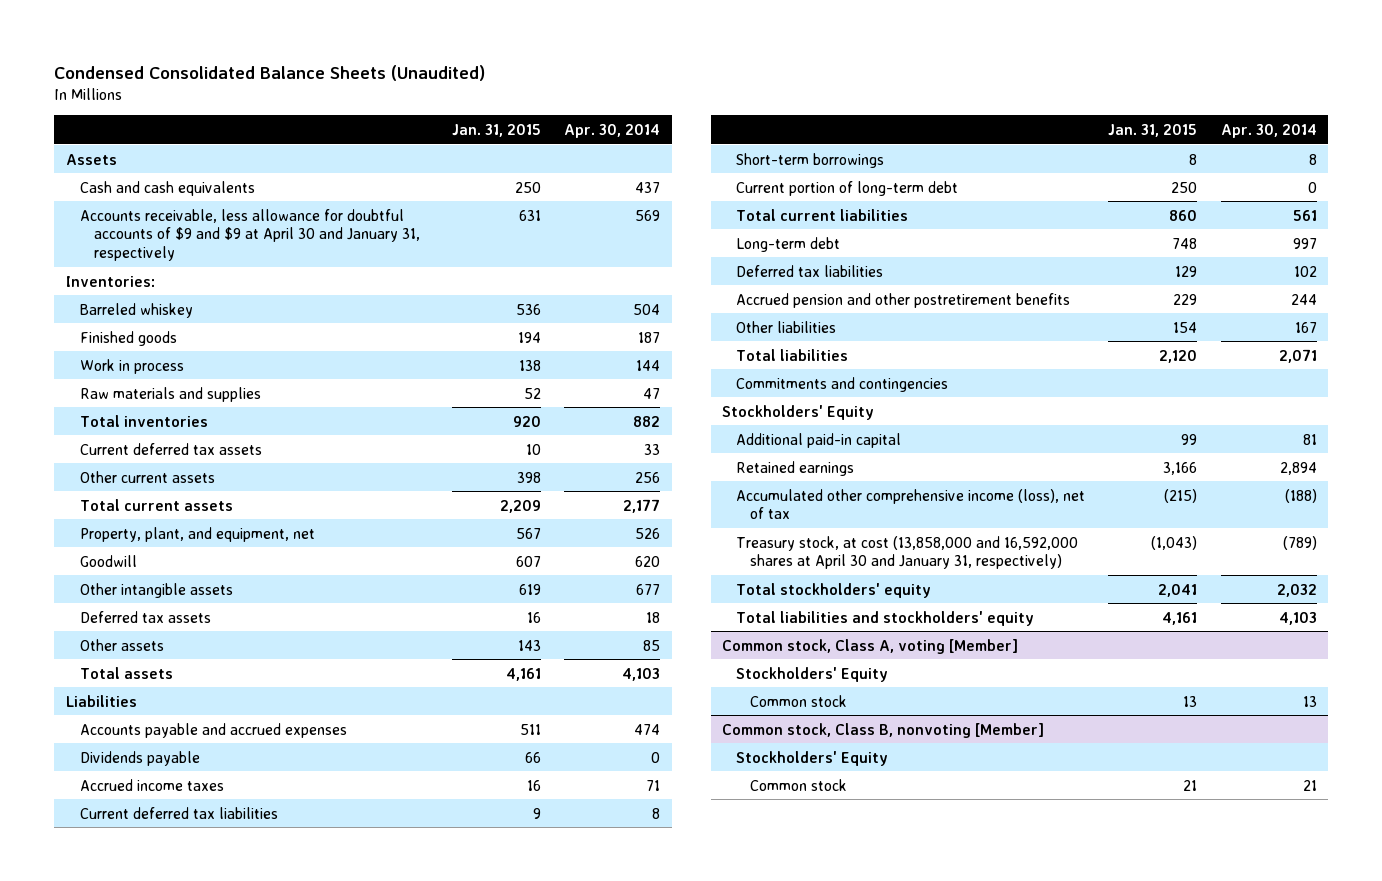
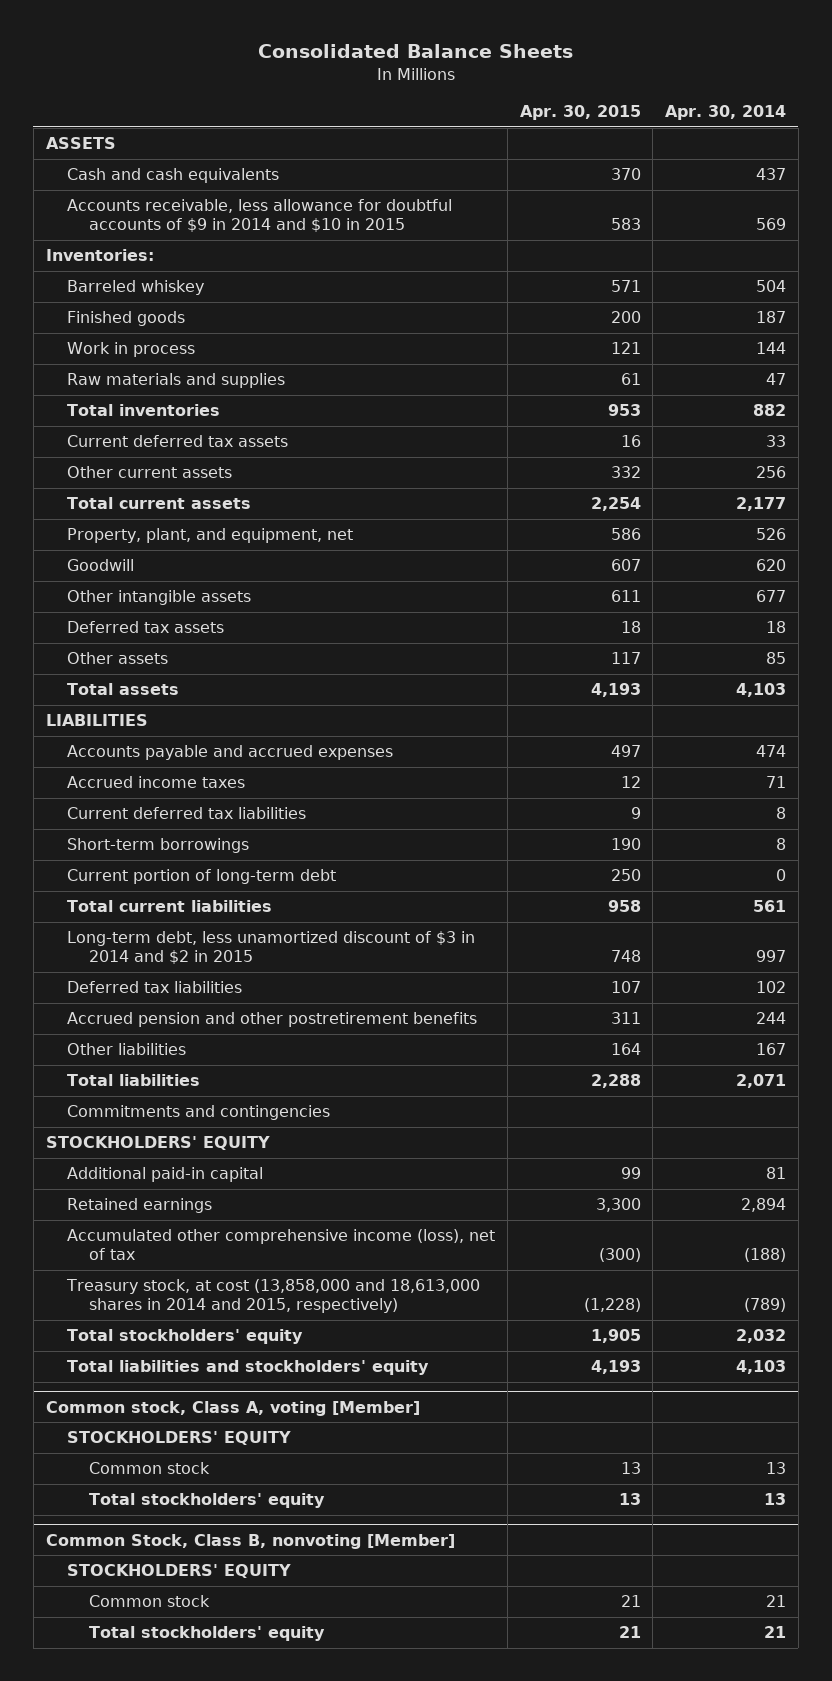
[54,64,486,81] Condensed Consolidated Balance Sheets (Unaudited) -> [257,44,573,59] Consolidated Balance Sheets
[452,123,542,137] Jan. 31, 2015 -> none
none -> [519,105,641,121] Apr. 30, 2015
[65,153,117,165] Assets -> [45,137,116,150] ASSETS
[79,208,420,261] Accounts receivable, less allowance for doubtful accounts of $9 and $9 at April 30 and January 31, respectively -> [67,199,453,233] Accounts receivable, less allowance for doubtful accounts of $9 in 2014 and $10 in 2015
[65,694,137,707] Liabilities -> [45,714,148,727] LIABILITIES
[79,750,200,766] Dividends payable -> none
[736,236,841,252] Long-term debt -> [67,931,476,965] Long-term debt, less unamortized discount of $3 in 2014 and $2 in 2015
[722,404,875,420] Stockholders' Equity -> [45,1136,270,1151] STOCKHOLDERS' EQUITY
[736,535,1079,570] Treasury stock, at cost (13,858,000 and 16,592,000 shares at April 30 and January 31, respectively) -> [66,1279,481,1314] Treasury stock, at cost (13,858,000 and 18,613,000 shares in 2014 and 2015, respectively)
[736,666,889,682] Stockholders' Equity -> [67,1431,292,1446] STOCKHOLDERS' EQUITY
none -> [88,1493,325,1509] Total stockholders' equity
[722,722,1045,738] Common stock, Class B, nonvoting [Member] -> [45,1533,455,1549] Common Stock, Class B, nonvoting [Member]
[736,750,889,766] Stockholders' Equity -> [67,1564,292,1579] STOCKHOLDERS' EQUITY
none -> [88,1626,325,1642] Total stockholders' equity

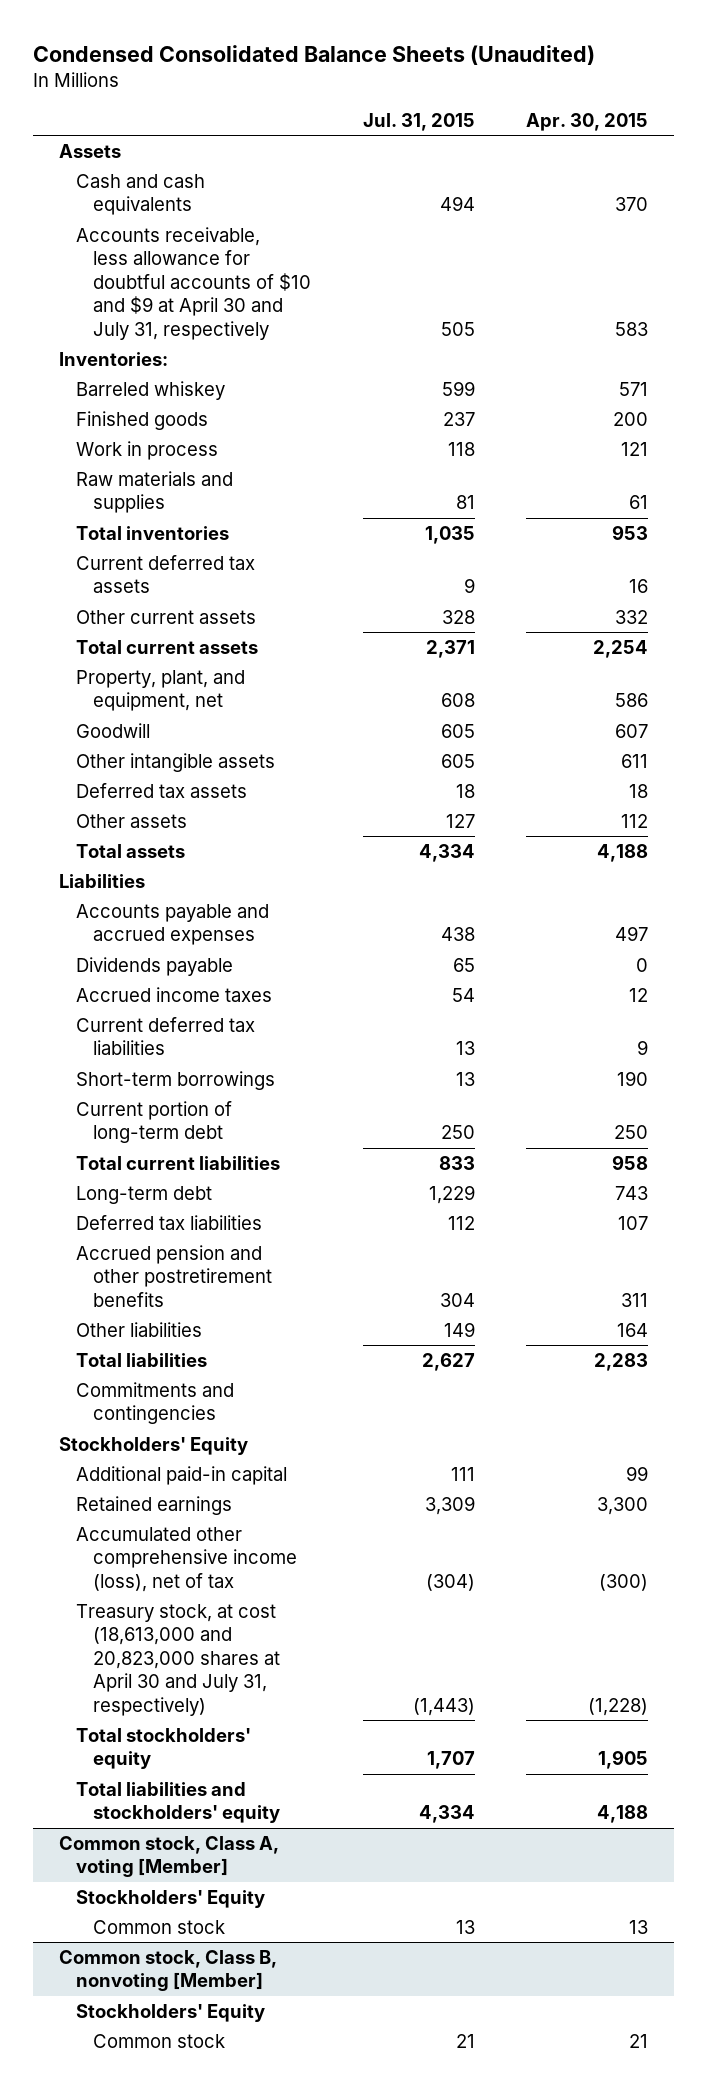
[257,44,573,59] Consolidated Balance Sheets -> [32,44,595,65] Condensed Consolidated Balance Sheets (Unaudited)
[665,105,787,121] Apr. 30, 2014 -> none
none -> [362,113,475,132] Jul. 31, 2015
[45,137,116,150] ASSETS -> [58,143,121,158] Assets
[67,199,453,233] Accounts receivable, less allowance for doubtful accounts of $9 in 2014 and $10 in 2015 -> [75,226,312,340] Accounts receivable, less allowance for doubtful accounts of $10 and $9 at April 30 and July 31, respectively
[610,652,641,665] 117 -> [621,813,649,828] 112
[590,683,641,698] 4,193 -> [597,843,649,862] 4,188
[45,714,148,727] LIABILITIES -> [58,873,145,888] Liabilities
none -> [75,956,233,976] Dividends payable
[67,931,476,965] Long-term debt, less unamortized discount of $3 in 2014 and $2 in 2015 -> [75,1185,212,1204] Long-term debt
[610,950,641,963] 748 -> [615,1185,649,1200] 743
[590,1074,641,1089] 2,288 -> [594,1352,649,1371] 2,283
[45,1136,270,1151] STOCKHOLDERS' EQUITY -> [58,1436,248,1455] Stockholders' Equity
[66,1279,481,1314] Treasury stock, at cost (13,858,000 and 18,613,000 shares in 2014 and 2015, respectively) -> [75,1603,281,1716] Treasury stock, at cost (18,613,000 and 20,823,000 shares at April 30 and July 31, respectively)
[590,1360,641,1375] 4,193 -> [597,1805,649,1824] 4,188
[67,1431,292,1446] STOCKHOLDERS' EQUITY -> [75,1889,265,1908] Stockholders' Equity
[88,1493,325,1509] Total stockholders' equity -> none
[45,1533,455,1549] Common Stock, Class B, nonvoting [Member] -> [58,1949,277,1992] Common stock, Class B, nonvoting [Member]
[67,1564,292,1579] STOCKHOLDERS' EQUITY -> [75,2003,265,2022] Stockholders' Equity
[88,1626,325,1642] Total stockholders' equity -> none

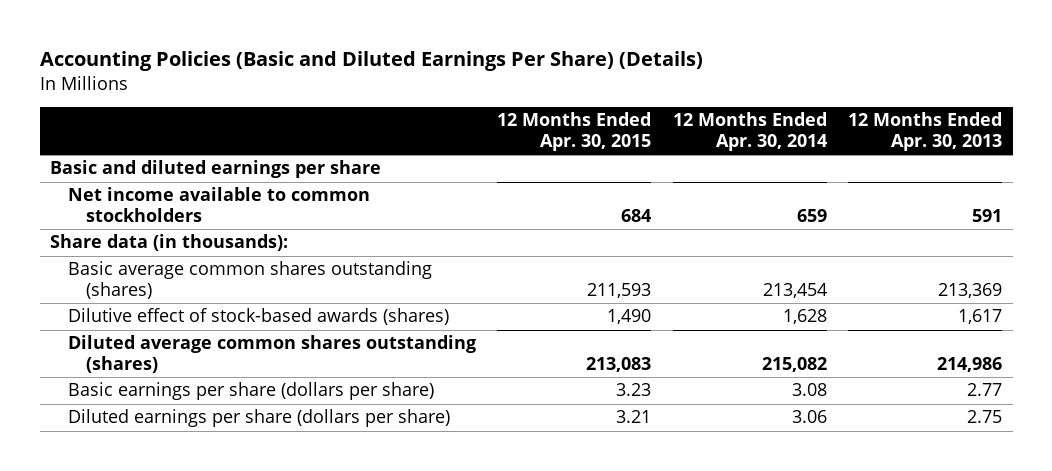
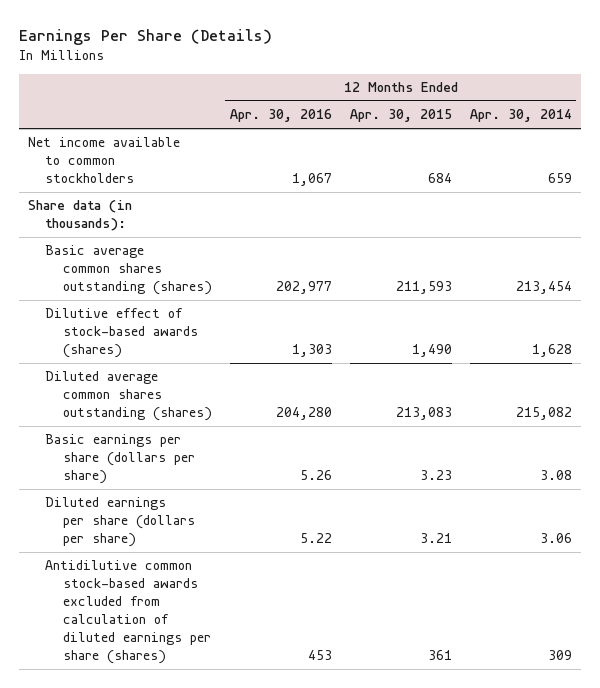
[39,51,703,72] Accounting Policies (Basic and Diluted Earnings Per Share) (Details) -> [19,28,273,45] Earnings Per Share (Details)
[848,112,1003,152] 12 Months Ended Apr. 30, 2013 -> none
none -> [229,109,332,123] Apr. 30, 2016
[50,160,382,179] Basic and diluted earnings per share -> none
none -> [45,560,211,664] Antidilutive common stock-based awards excluded from calculation of diluted earnings per share (shares)

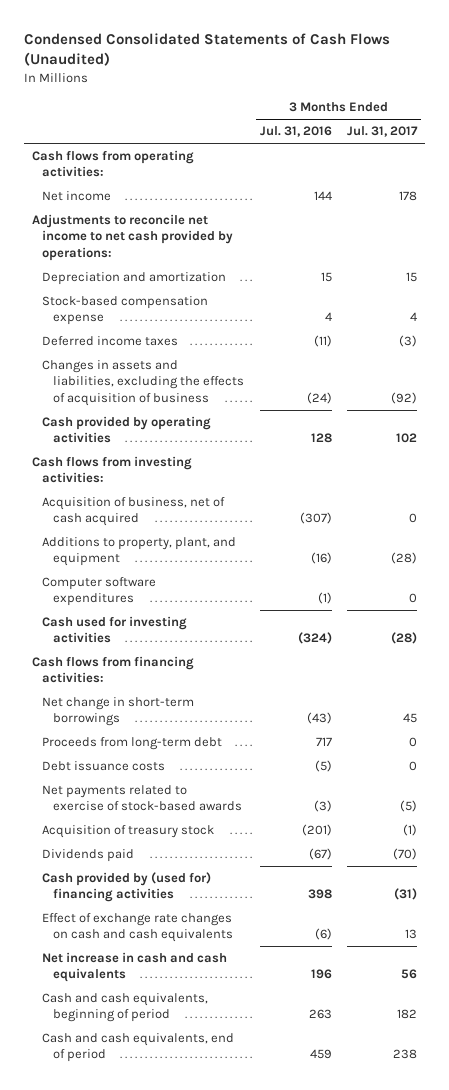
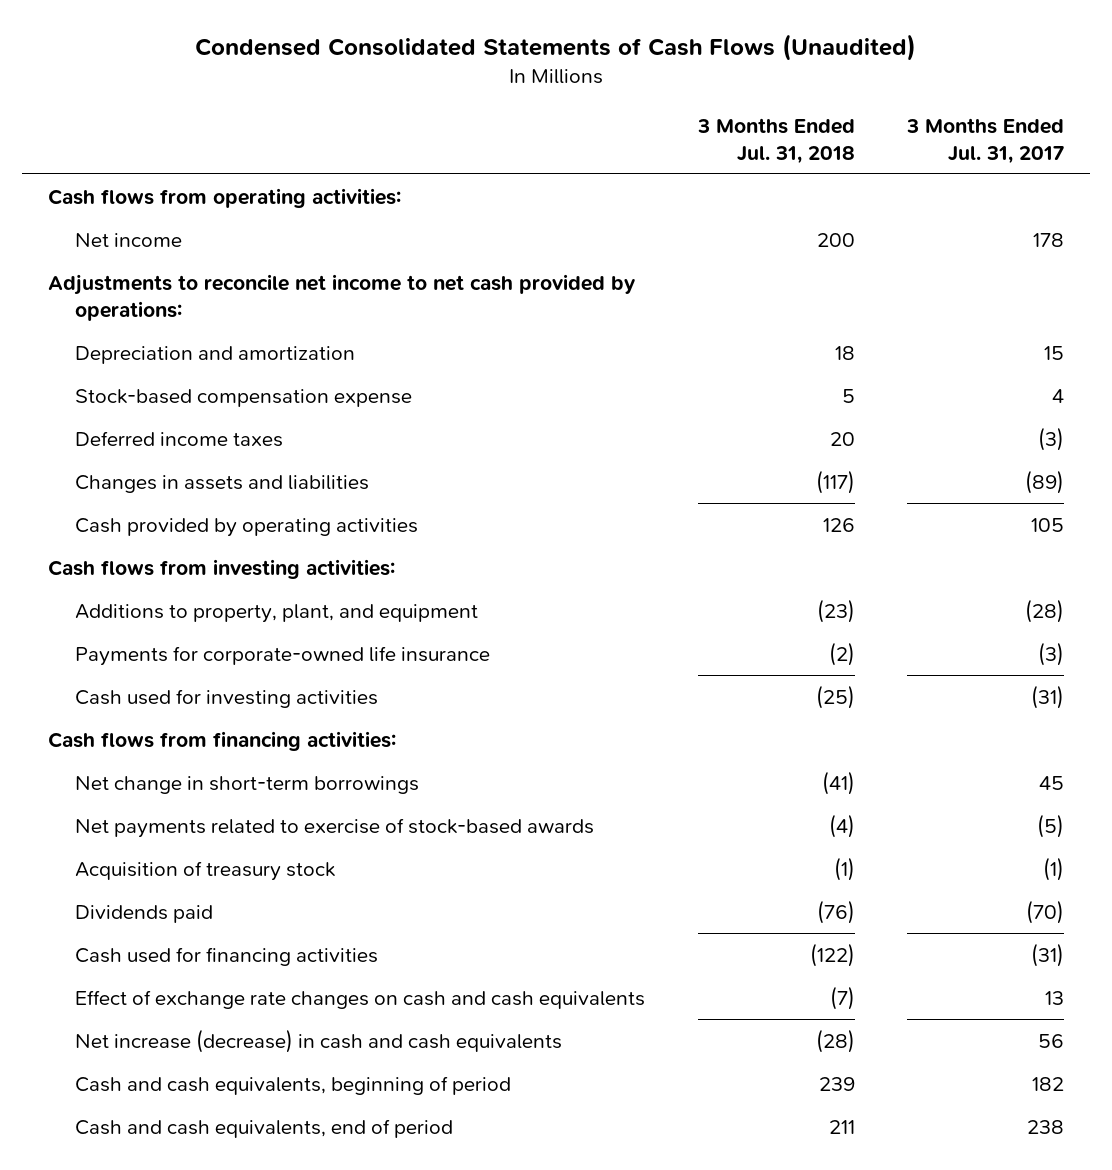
[259,126,332,138] Jul. 31, 2016 -> none
none -> [696,117,855,164] 3 Months Ended Jul. 31, 2018
[42,360,244,406] Changes in assets and liabilities, excluding the effects of acquisition of business -> [75,474,370,493] Changes in assets and liabilities
[391,391,418,404] (92) -> [1024,469,1064,494] (89)
[396,433,418,444] 102 -> [1030,517,1064,532] 105
[42,497,226,527] Acquisition of business, net of cash acquired -> none
[42,577,157,607] Computer software expenditures -> none
none -> [75,645,491,666] Payments for corporate-owned life insurance
[391,632,418,645] (28) -> [1030,684,1064,709] (31)
[42,737,223,751] Proceeds from long-term debt -> none
[42,761,166,772] Debt issuance costs -> none
[42,872,212,903] Cash provided by (used for) financing activities -> [75,946,379,966] Cash used for financing activities
[42,952,228,983] Net increase in cash and cash equivalents -> [75,1028,563,1053] Net increase (decrease) in cash and cash equivalents

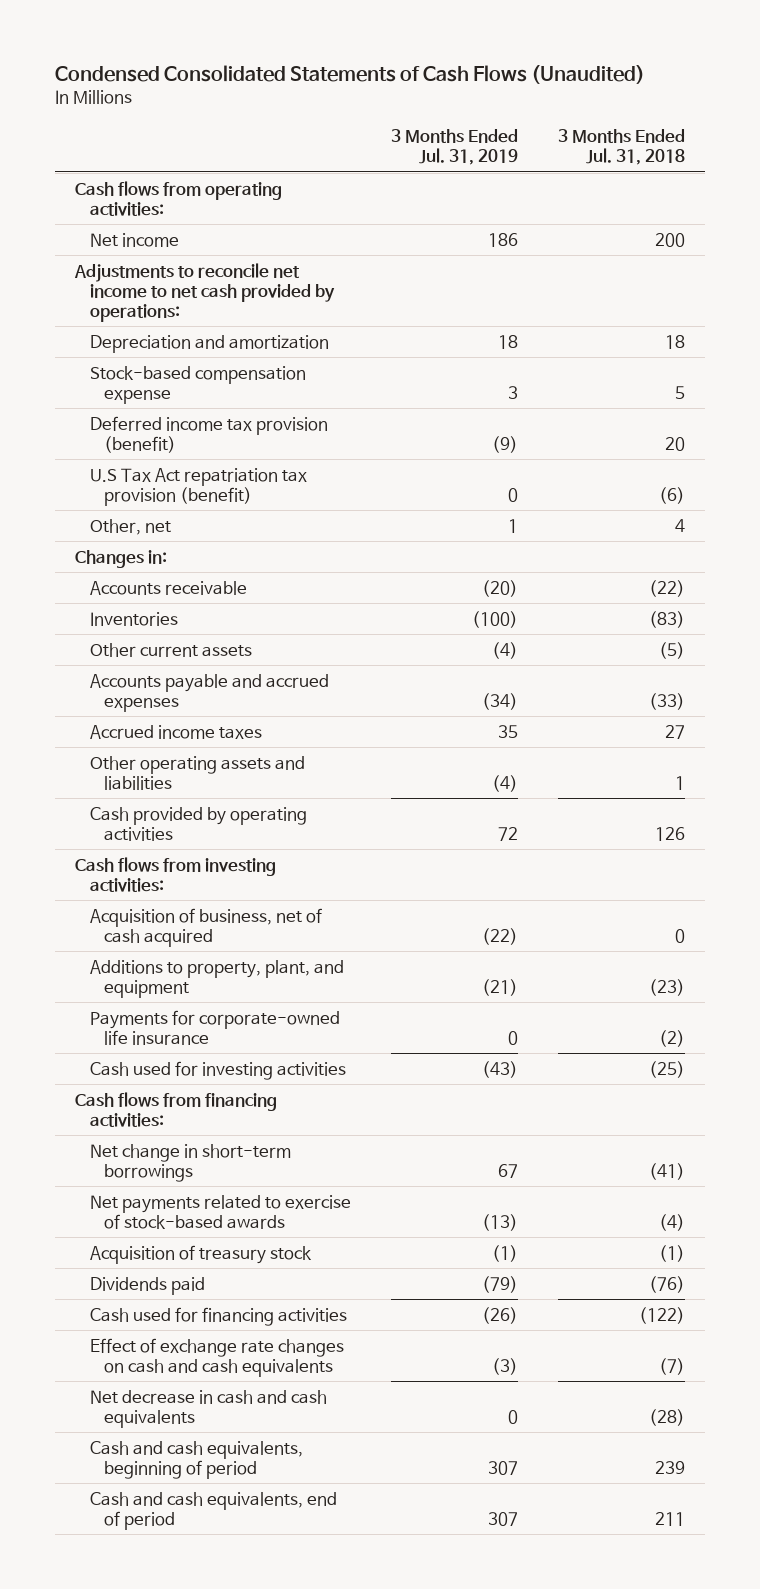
[905,117,1064,164] 3 Months Ended Jul. 31, 2017 -> none
none -> [390,128,518,165] 3 Months Ended Jul. 31, 2019
[75,430,284,447] Deferred income taxes -> [89,415,328,453] Deferred income tax provision (benefit)
none -> [89,467,307,506] U.S Tax Act repatriation tax provision (benefit)
none -> [89,518,171,535] Other, net
none -> [74,549,167,568] Changes in:
none -> [89,580,247,595] Accounts receivable
none -> [89,611,178,626] Inventories
none -> [89,642,252,657] Other current assets
none -> [89,673,329,712] Accounts payable and accrued expenses
none -> [89,724,262,739] Accrued income taxes
[75,474,370,493] Changes in assets and liabilities -> [89,755,305,790] Other operating assets and liabilities
[815,469,855,494] (117) -> [675,775,686,790] 1
none -> [89,907,322,947] Acquisition of business, net of cash acquired
[75,1028,563,1053] Net increase (decrease) in cash and cash equivalents -> [89,1389,327,1428] Net decrease in cash and cash equivalents

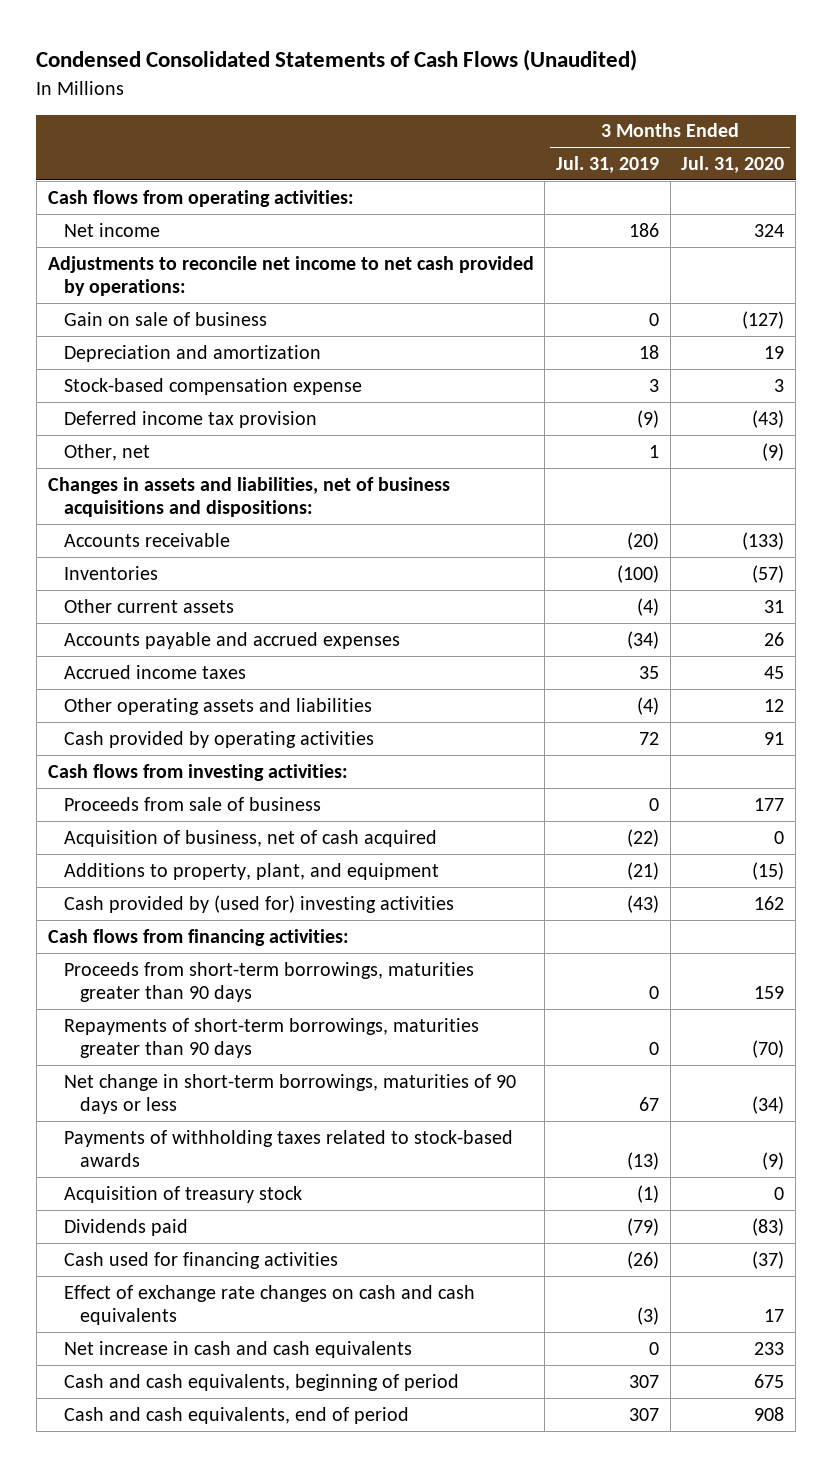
[558,128,686,165] 3 Months Ended Jul. 31, 2018 -> none
none -> [681,156,785,174] Jul. 31, 2020
none -> [63,311,267,326] Gain on sale of business
[89,467,307,506] U.S Tax Act repatriation tax provision (benefit) -> none
[89,415,328,453] Deferred income tax provision (benefit) -> [63,410,317,428] Deferred income tax provision
[74,549,167,568] Changes in: -> [47,476,450,518] Changes in assets and liabilities, net of business acquisitions and dispositions:
none -> [63,796,321,811] Proceeds from sale of business
[89,1009,340,1045] Payments for corporate-owned life insurance -> none
[89,1060,346,1080] Cash used for investing activities -> [63,894,454,913] Cash provided by (used for) investing activities
none -> [63,961,474,1003] Proceeds from short-term borrowings, maturities greater than 90 days
none -> [63,1017,479,1059] Repayments of short-term borrowings, maturities greater than 90 days
[89,1143,291,1182] Net change in short-term borrowings -> [63,1073,516,1115] Net change in short-term borrowings, maturities of 90 days or less
[89,1194,351,1229] Net payments related to exercise of stock-based awards -> [63,1129,513,1168] Payments of withholding taxes related to stock-based awards
[89,1389,327,1428] Net decrease in cash and cash equivalents -> [63,1340,412,1358] Net increase in cash and cash equivalents

